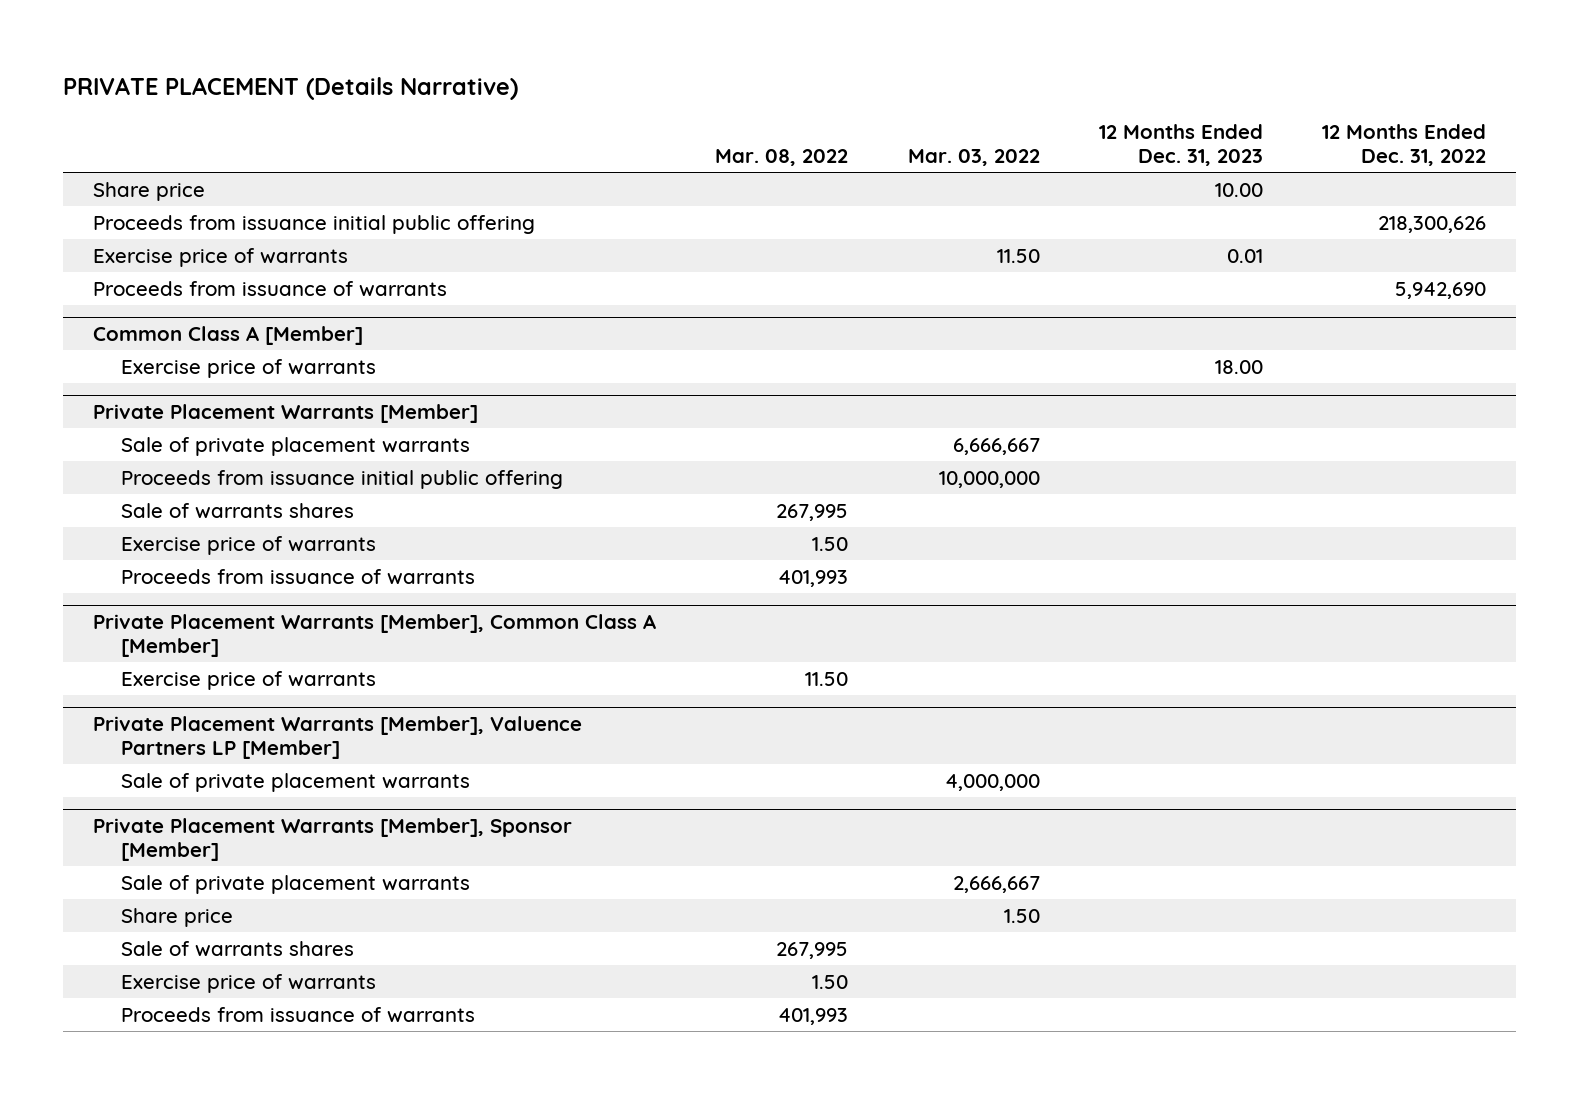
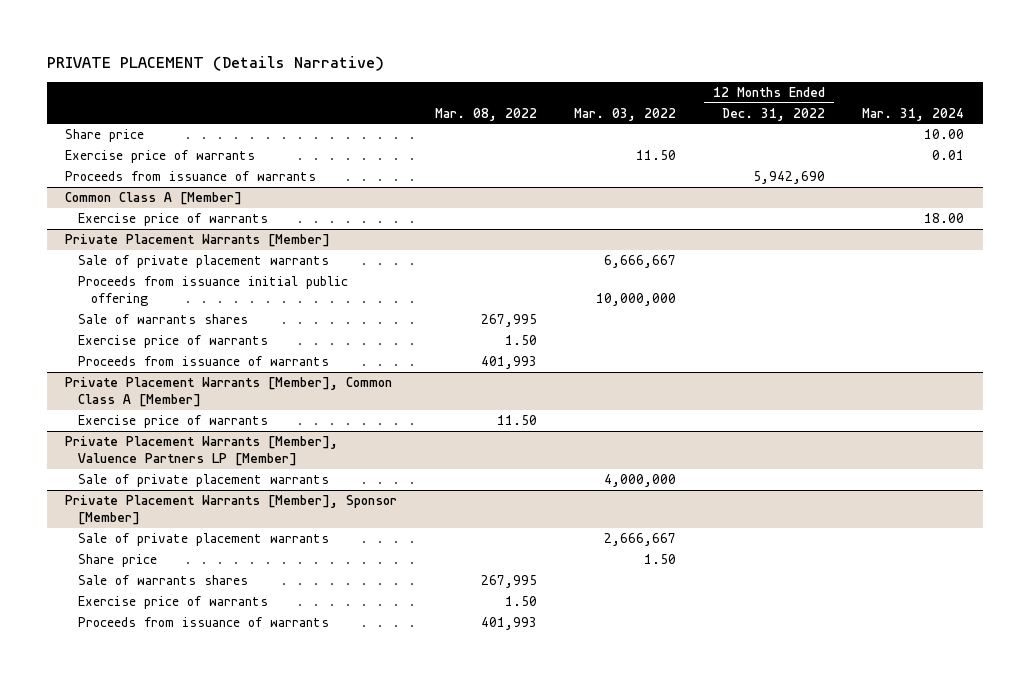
[1098,123,1263,167] 12 Months Ended Dec. 31, 2023 -> none
none -> [862,107,965,121] Mar. 31, 2024
[93,214,536,234] Proceeds from issuance initial public offering -> none

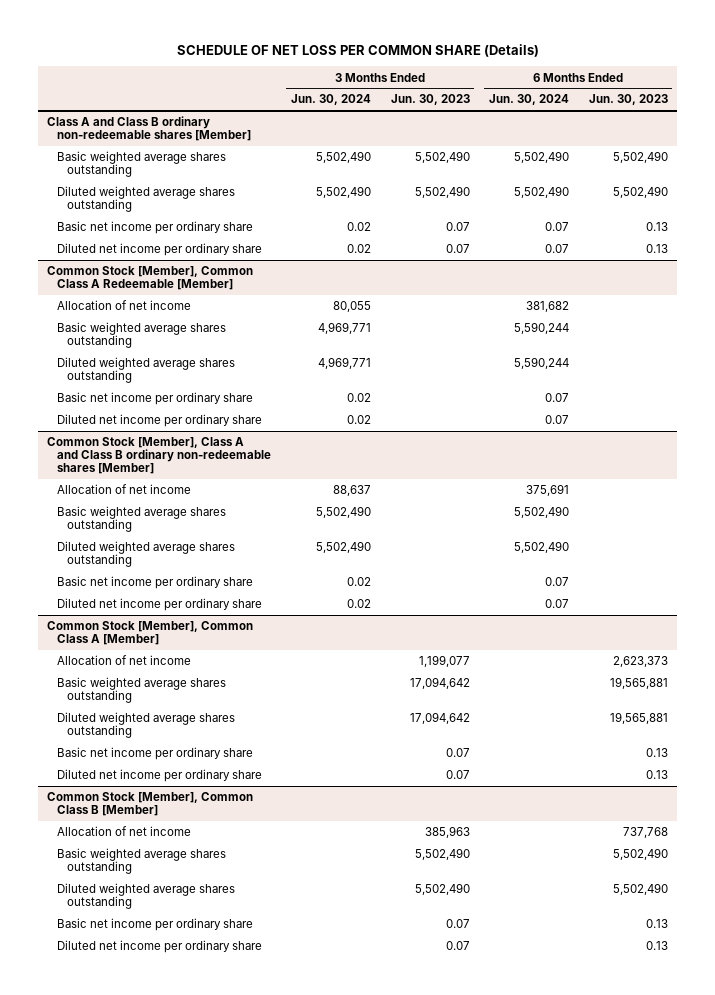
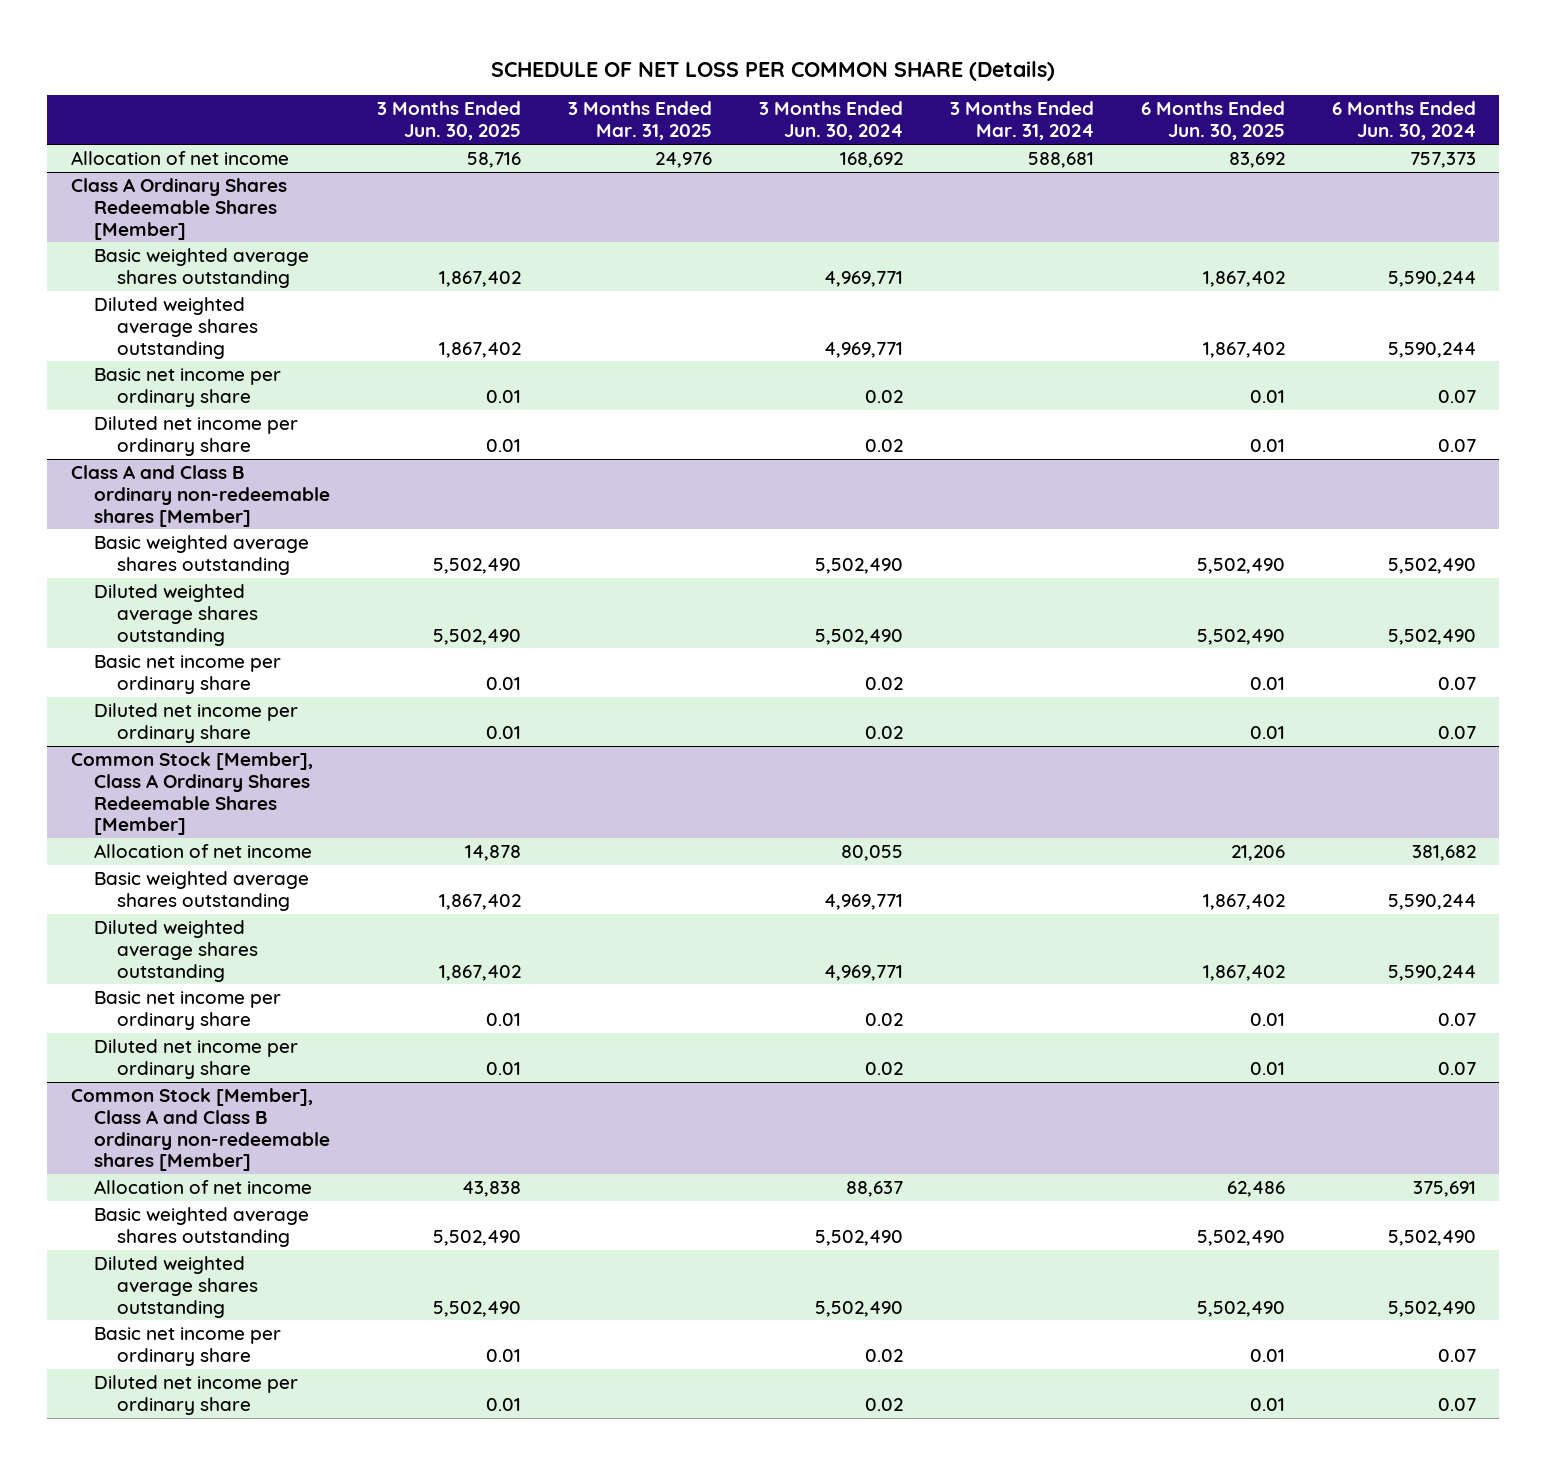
[390,94,470,106] Jun. 30, 2023 -> none
[588,94,668,106] Jun. 30, 2023 -> none
none -> [377,101,522,141] 3 Months Ended Jun. 30, 2025
none -> [568,101,713,141] 3 Months Ended Mar. 31, 2025
none -> [950,101,1095,141] 3 Months Ended Mar. 31, 2024
none -> [1140,101,1285,141] 6 Months Ended Jun. 30, 2025
none -> [70,151,289,166] Allocation of net income
none -> [70,178,287,240] Class A Ordinary Shares Redeemable Shares [Member]
none -> [94,248,310,288] Basic weighted average shares outstanding
none -> [94,297,259,359] Diluted weighted average shares outstanding
none -> [94,368,282,407] Basic net income per ordinary share
none -> [94,416,299,456] Diluted net income per ordinary share
[47,266,254,291] Common Stock [Member], Common Class A Redeemable [Member] -> [70,752,313,836] Common Stock [Member], Class A Ordinary Shares Redeemable Shares [Member]
[47,621,254,646] Common Stock [Member], Common Class A [Member] -> none
[57,655,192,666] Allocation of net income -> none
[57,677,227,704] Basic weighted average shares outstanding -> none
[57,712,236,739] Diluted weighted average shares outstanding -> none
[57,747,254,761] Basic net income per ordinary share -> none
[57,769,263,783] Diluted net income per ordinary share -> none
[47,792,254,817] Common Stock [Member], Common Class B [Member] -> none
[57,826,192,837] Allocation of net income -> none
[57,848,227,875] Basic weighted average shares outstanding -> none
[57,883,236,910] Diluted weighted average shares outstanding -> none
[57,918,254,932] Basic net income per ordinary share -> none
[57,940,263,954] Diluted net income per ordinary share -> none

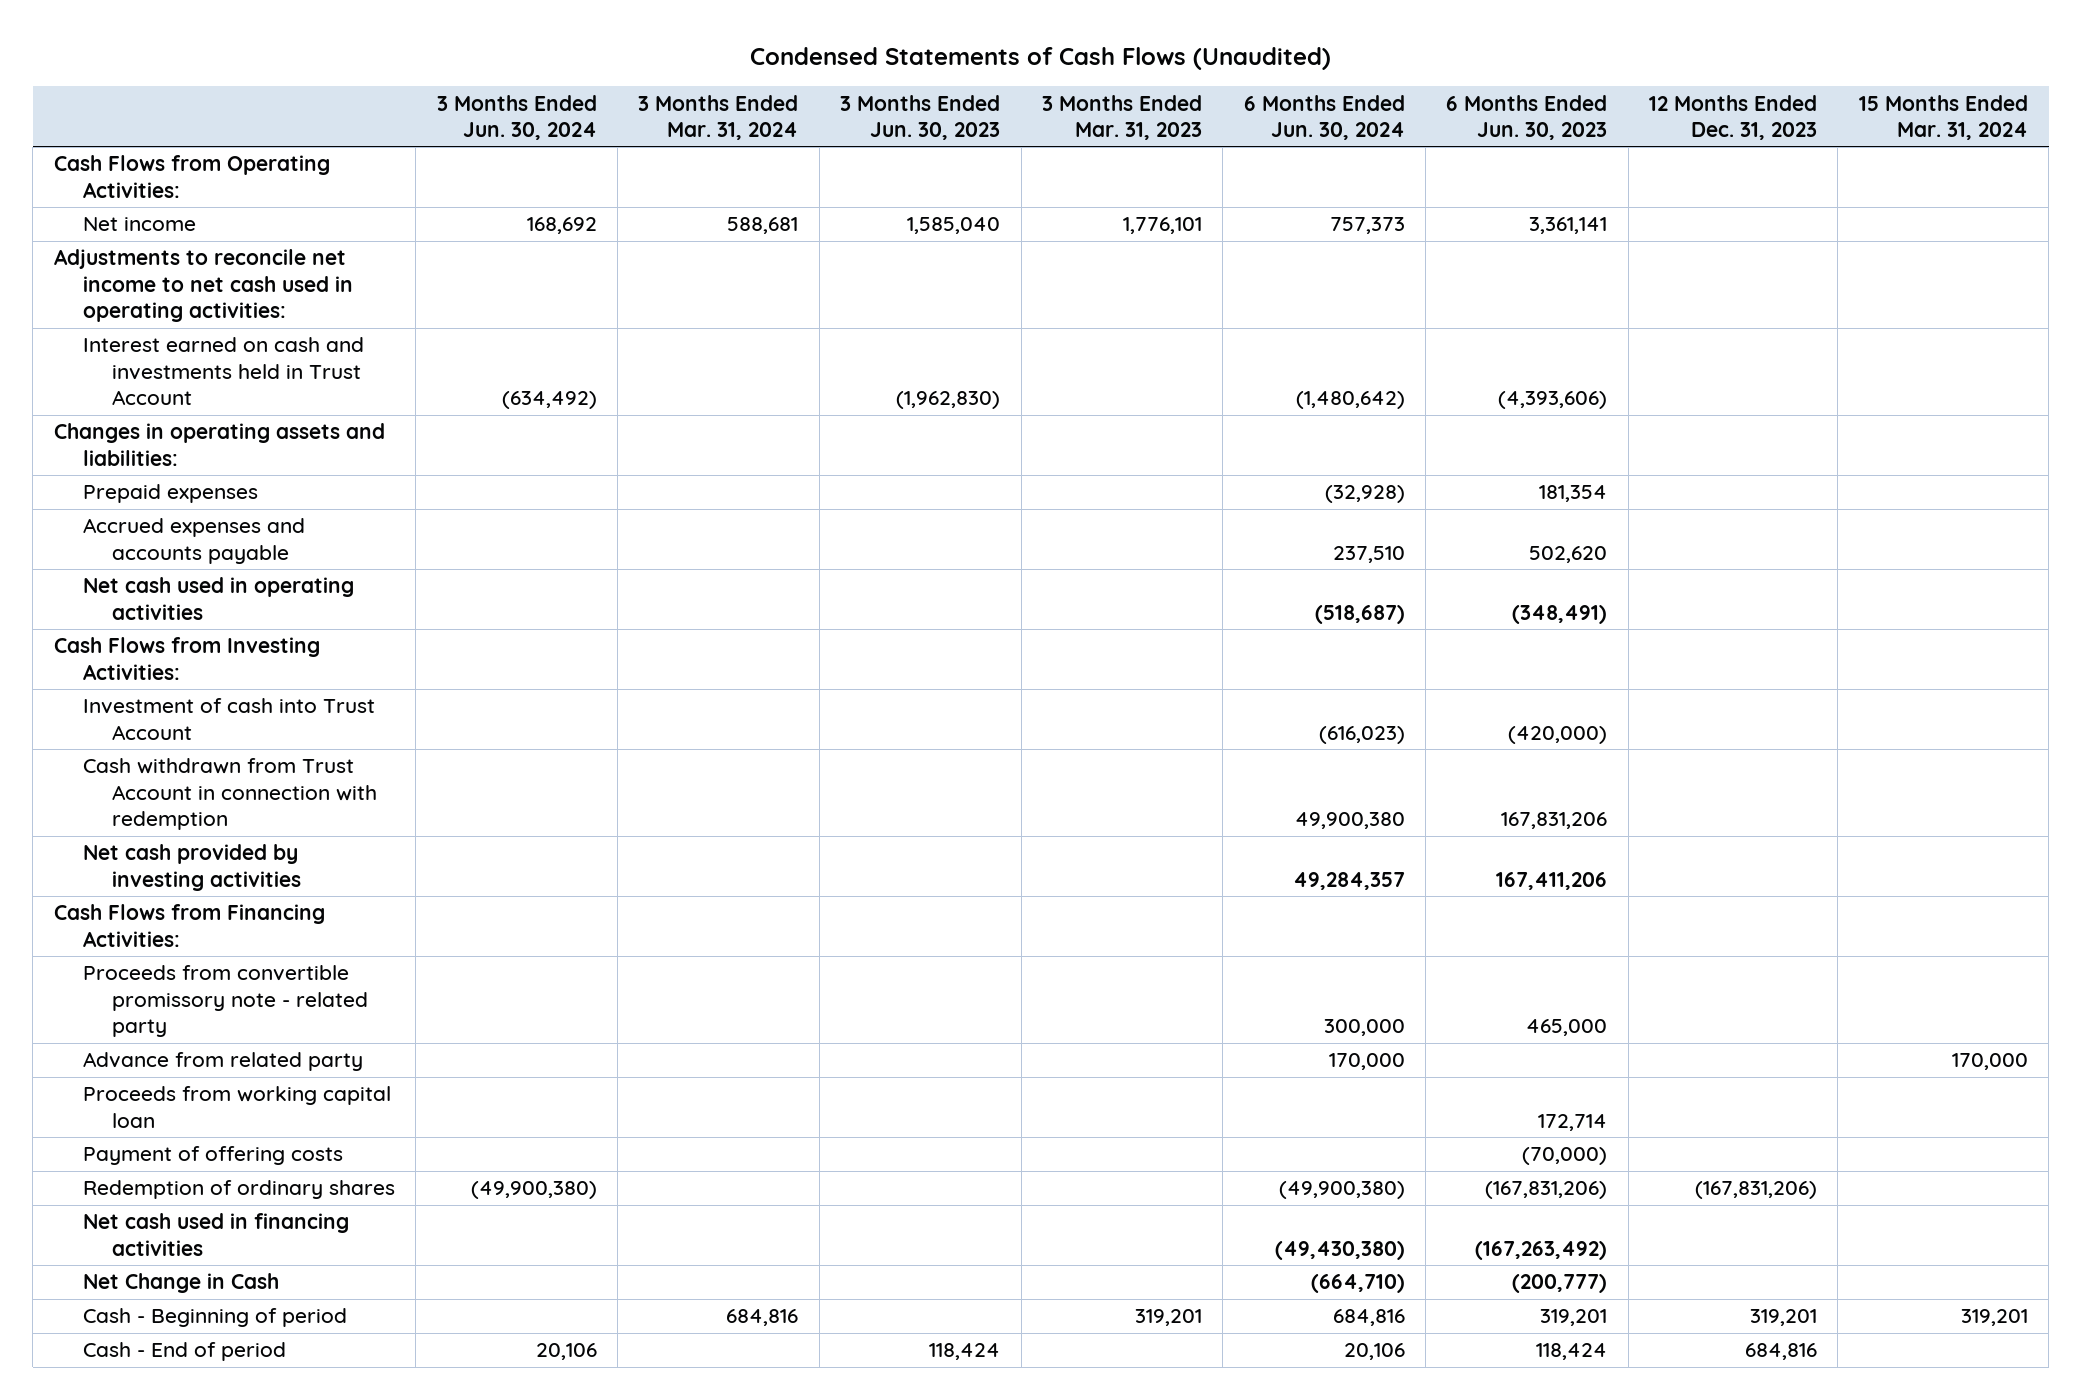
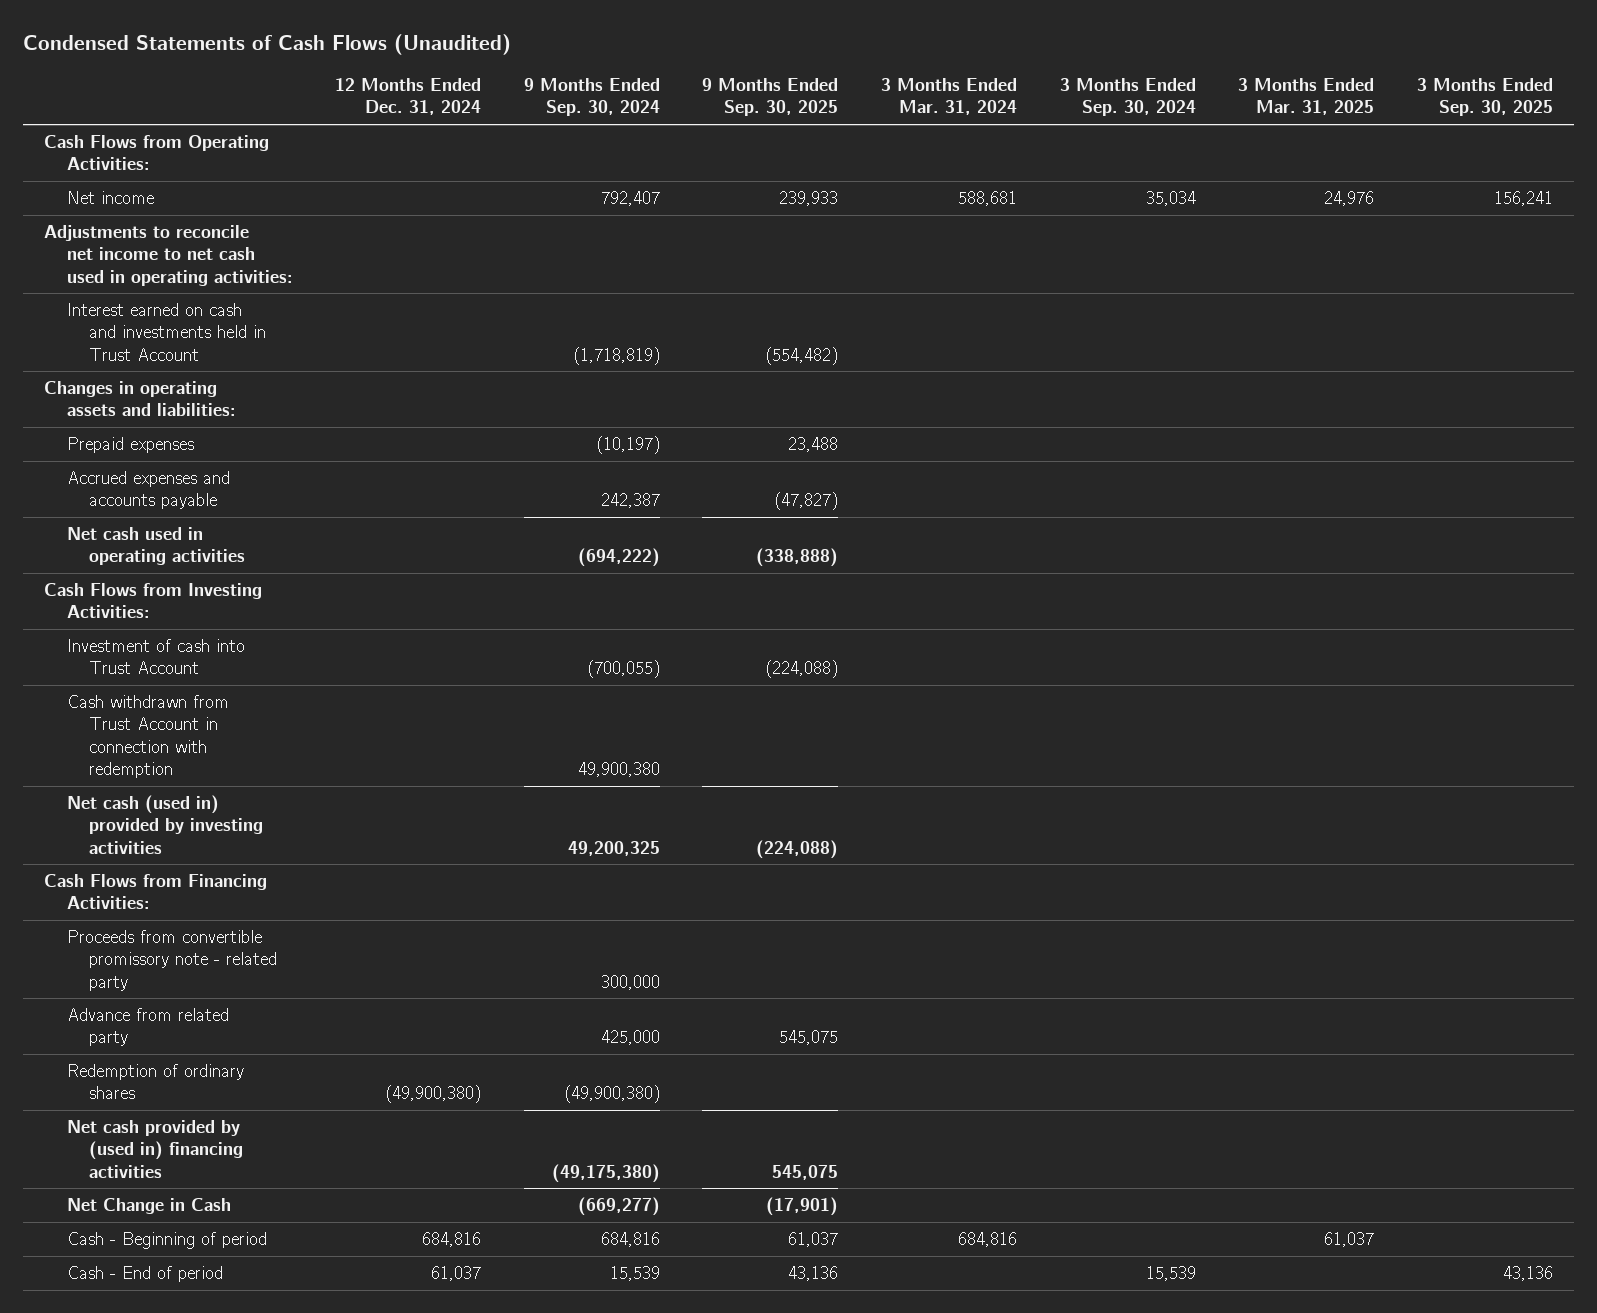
[436,94,597,141] 3 Months Ended Jun. 30, 2024 -> none
[840,94,1001,141] 3 Months Ended Jun. 30, 2023 -> none
[1041,94,1202,141] 3 Months Ended Mar. 31, 2023 -> none
[1243,94,1405,141] 6 Months Ended Jun. 30, 2024 -> none
[1446,94,1608,141] 6 Months Ended Jun. 30, 2023 -> none
[1649,94,1818,141] 12 Months Ended Dec. 31, 2023 -> none
[1858,94,2028,141] 15 Months Ended Mar. 31, 2024 -> none
none -> [335,78,482,116] 12 Months Ended Dec. 31, 2024
none -> [523,78,660,117] 9 Months Ended Sep. 30, 2024
none -> [702,78,839,117] 9 Months Ended Sep. 30, 2025
none -> [1059,78,1196,117] 3 Months Ended Sep. 30, 2024
none -> [1238,78,1375,116] 3 Months Ended Mar. 31, 2025
none -> [1416,78,1553,117] 3 Months Ended Sep. 30, 2025
[82,844,302,891] Net cash provided by investing activities -> [66,794,263,854] Net cash (used in) provided by investing activities
[82,1086,391,1128] Proceeds from working capital loan -> none
[82,1146,343,1166] Payment of offering costs -> none
[82,1213,349,1256] Net cash used in financing activities -> [66,1119,243,1178] Net cash provided by (used in) financing activities

